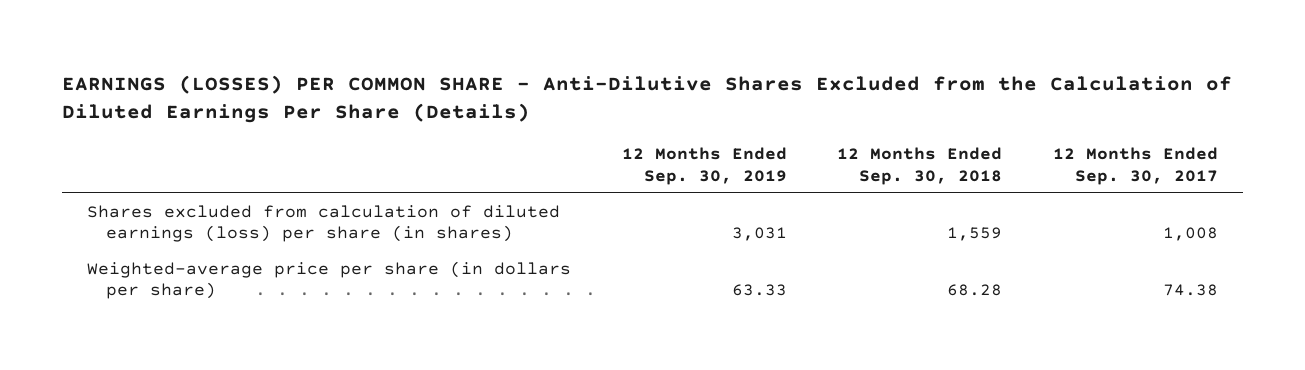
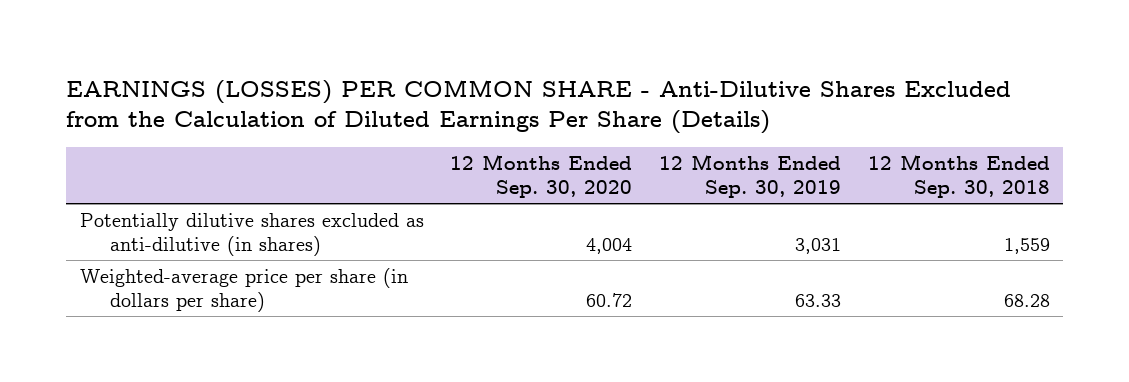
[1052,147,1218,185] 12 Months Ended Sep. 30, 2017 -> none
none -> [450,154,633,198] 12 Months Ended Sep. 30, 2020
[87,205,561,243] Shares excluded from calculation of diluted earnings (loss) per share (in shares) -> [79,213,424,256] Potentially dilutive shares excluded as anti-dilutive (in shares)

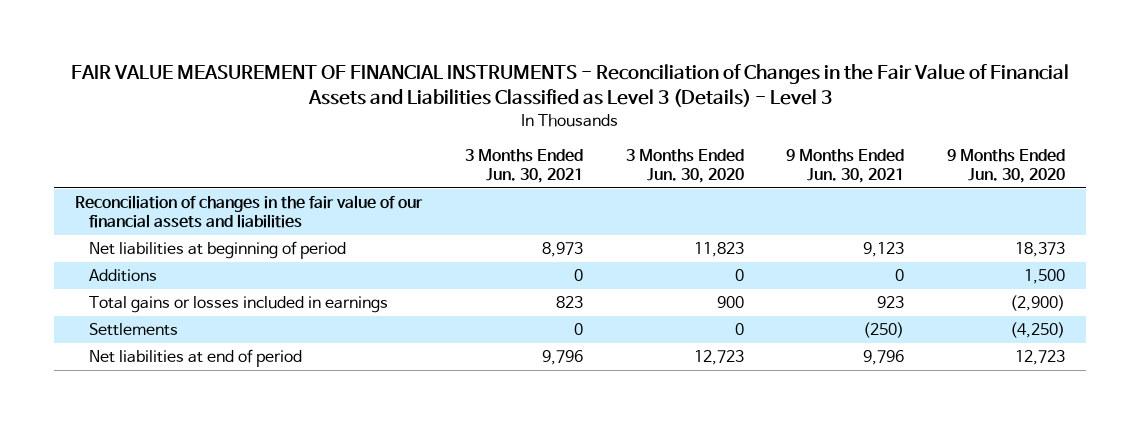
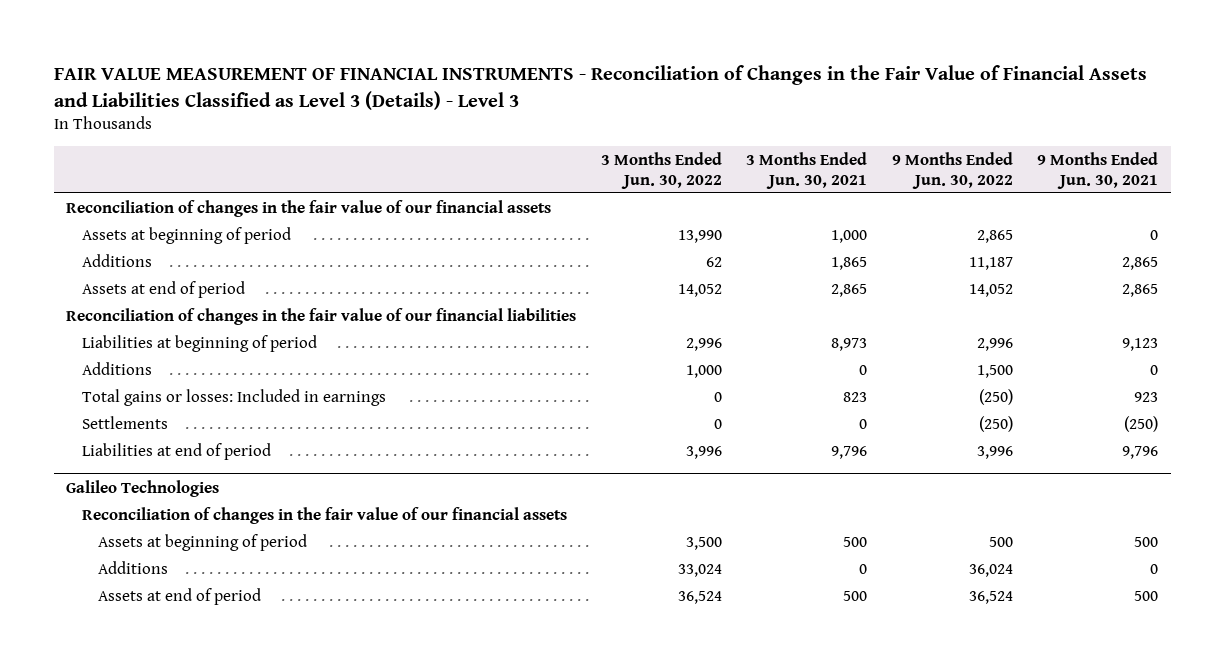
[625,149,744,184] 3 Months Ended Jun. 30, 2020 -> none
[946,149,1065,184] 9 Months Ended Jun. 30, 2020 -> none
none -> [600,151,722,189] 3 Months Ended Jun. 30, 2022
none -> [891,151,1013,189] 9 Months Ended Jun. 30, 2022
none -> [66,199,552,217] Reconciliation of changes in the fair value of our financial assets
none -> [82,226,292,244] Assets at beginning of period
none -> [82,253,153,267] Additions
none -> [82,280,246,298] Assets at end of period
[75,195,424,229] Reconciliation of changes in the fair value of our financial assets and liabilities -> [66,307,577,325] Reconciliation of changes in the fair value of our financial liabilities
[89,241,347,260] Net liabilities at beginning of period -> [82,334,318,352] Liabilities at beginning of period
[89,296,389,314] Total gains or losses included in earnings -> [82,388,387,406] Total gains or losses: Included in earnings
[89,349,303,368] Net liabilities at end of period -> [82,442,272,460] Liabilities at end of period
none -> [66,479,220,497] Galileo Technologies
none -> [82,506,568,524] Reconciliation of changes in the fair value of our financial assets
none -> [98,533,308,551] Assets at beginning of period
none -> [98,560,169,574] Additions
none -> [98,587,262,605] Assets at end of period

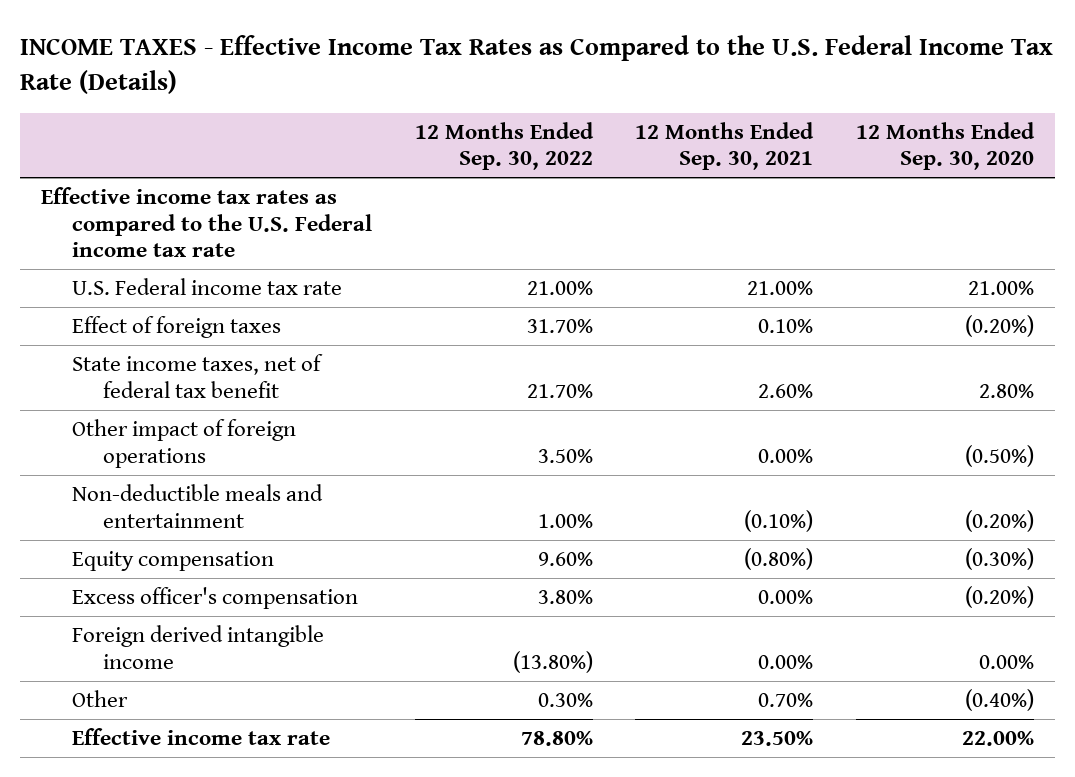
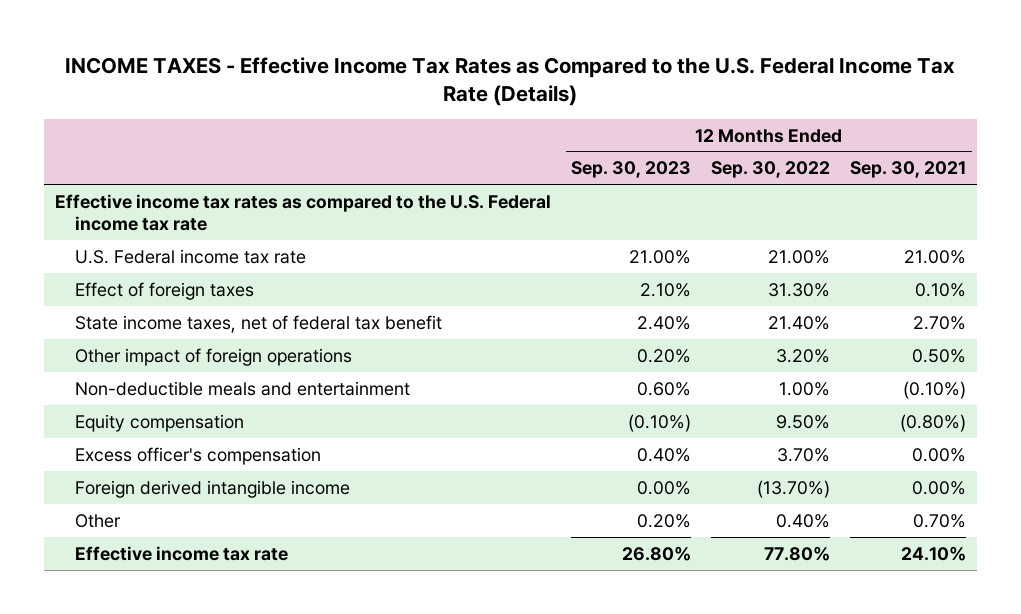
[855,121,1035,171] 12 Months Ended Sep. 30, 2020 -> none
none -> [570,161,691,179] Sep. 30, 2023
[526,318,593,333] 31.70% -> [768,282,831,297] 31.30%
[526,383,593,398] 21.70% -> [768,315,831,330] 21.40%
[758,383,814,398] 2.60% -> [913,315,967,330] 2.70%
[537,448,593,463] 3.50% -> [776,348,831,363] 3.20%
[758,448,814,463] 0.00% -> [912,348,967,363] 0.50%
[537,551,593,566] 9.60% -> [776,414,831,429] 9.50%
[537,589,593,604] 3.80% -> [777,447,831,462] 3.70%
[512,650,593,673] (13.80%) -> [757,479,831,498] (13.70%)
[537,692,593,707] 0.30% -> [776,513,831,528] 0.40%
[520,729,593,746] 78.80% -> [764,545,831,561] 77.80%
[741,729,814,746] 23.50% -> [901,545,967,561] 24.10%

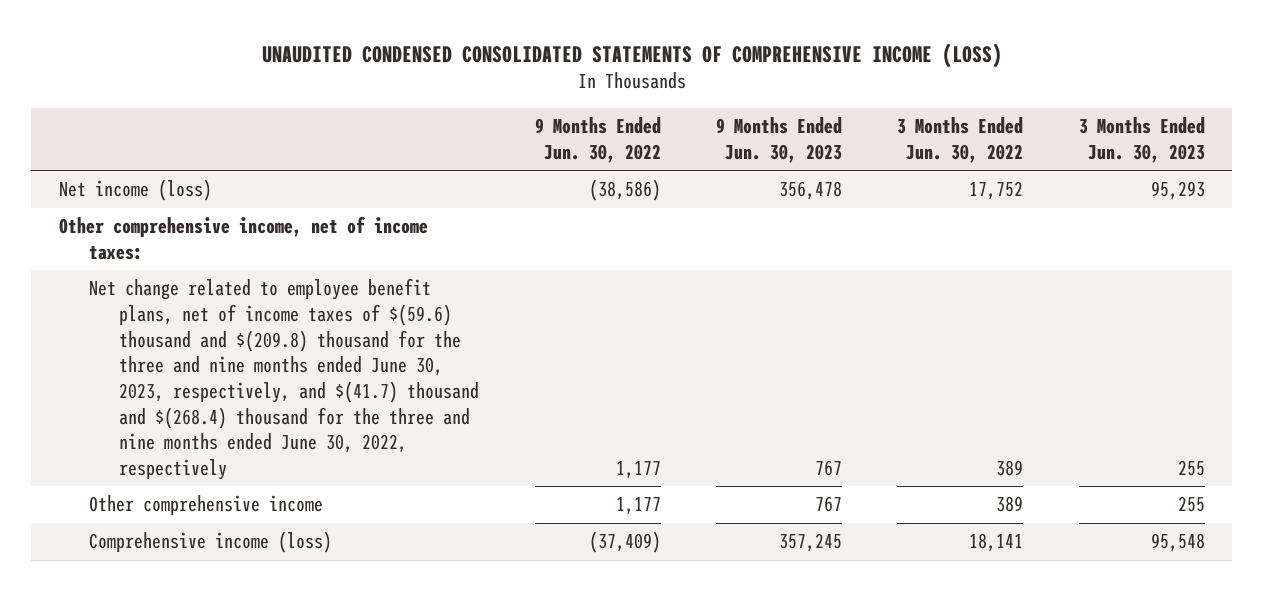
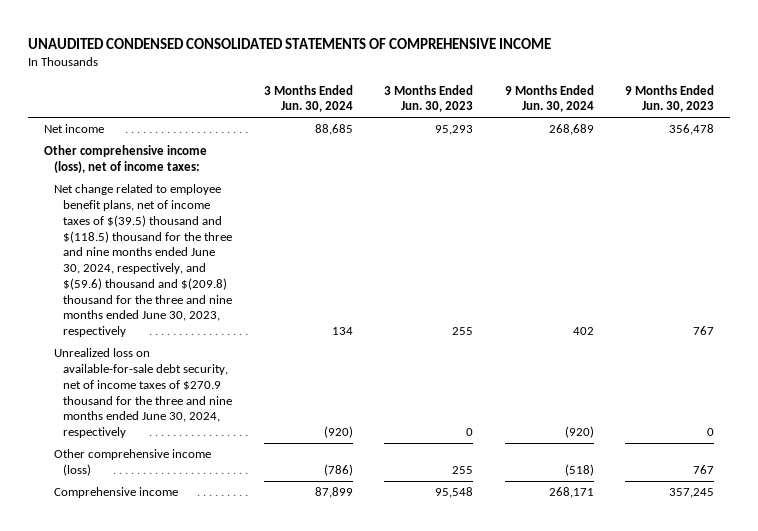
[261,42,1002,68] UNAUDITED CONDENSED CONSOLIDATED STATEMENTS OF COMPREHENSIVE INCOME (LOSS) -> [28,37,552,49] UNAUDITED CONDENSED CONSOLIDATED STATEMENTS OF COMPREHENSIVE INCOME
[534,117,661,163] 9 Months Ended Jun. 30, 2022 -> none
[897,117,1024,163] 3 Months Ended Jun. 30, 2022 -> none
none -> [263,84,353,113] 3 Months Ended Jun. 30, 2024
none -> [504,84,594,113] 9 Months Ended Jun. 30, 2024
[58,179,212,202] Net income (loss) -> [44,124,105,134] Net income
[58,216,428,260] Other comprehensive income, net of income taxes: -> [44,145,208,174] Other comprehensive income (loss), net of income taxes:
[88,278,480,480] Net change related to employee benefit plans, net of income taxes of $(59.6) thousand and $(209.8) thousand for the three and nine months ended June 30, 2023, respectively, and $(41.7) thousand and $(268.4) thousand for the three and nine months ended June 30, 2022, respectively -> [53,184,233,338] Net change related to employee benefit plans, net of income taxes of $(39.5) thousand and $(118.5) thousand for the three and nine months ended June 30, 2024, respectively, and $(59.6) thousand and $(209.8) thousand for the three and nine months ended June 30, 2023, respectively
none -> [53,348,233,439] Unrealized loss on available-for-sale debt security, net of income taxes of $270.9 thousand for the three and nine months ended June 30, 2024, respectively
[88,495,323,516] Other comprehensive income -> [53,449,211,477] Other comprehensive income (loss)
[88,531,332,554] Comprehensive income (loss) -> [53,487,178,499] Comprehensive income

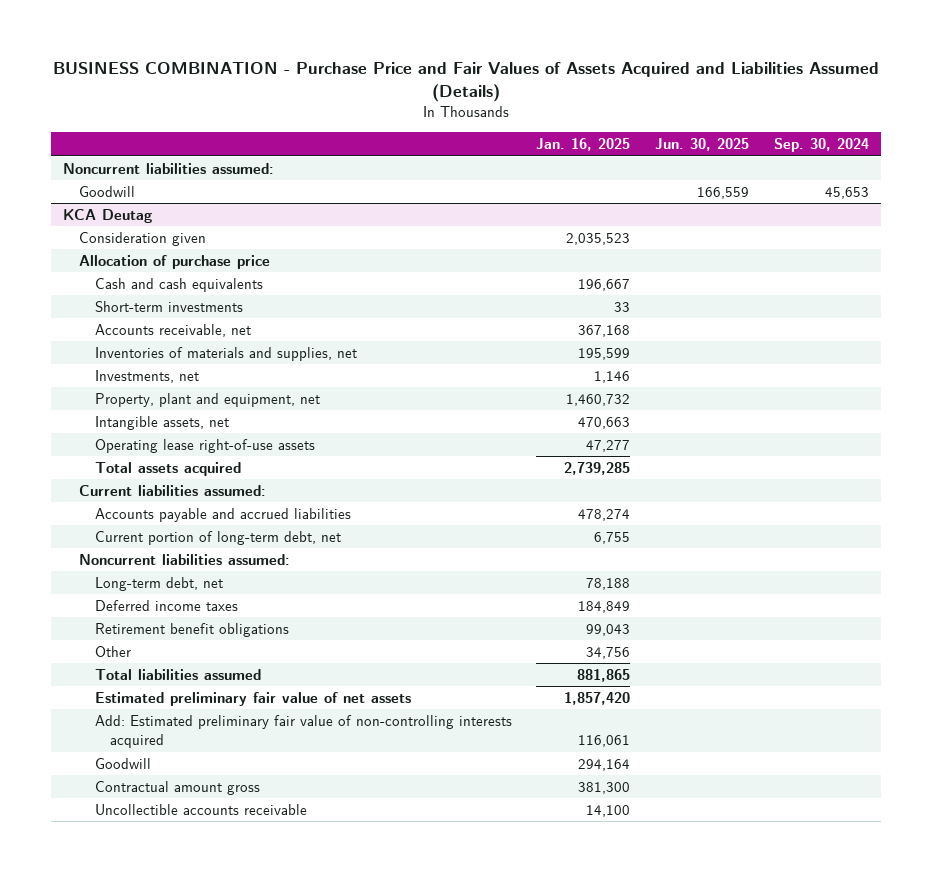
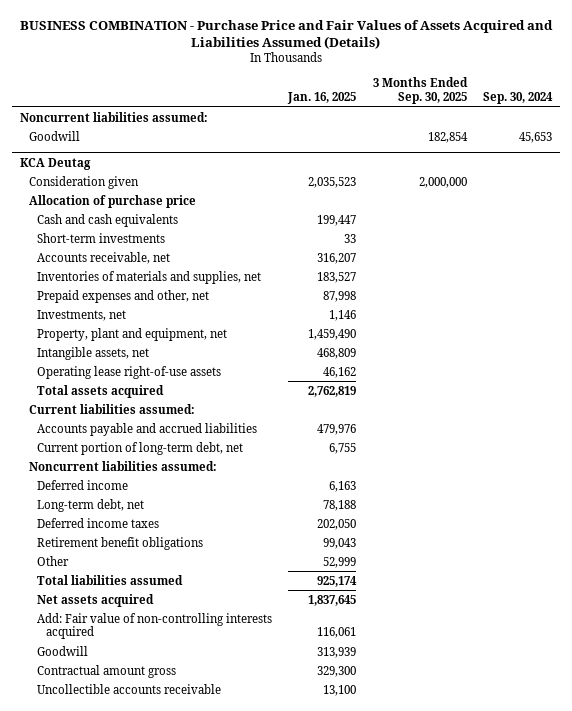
[655,138,750,152] Jun. 30, 2025 -> none
none -> [372,77,468,105] 3 Months Ended Sep. 30, 2025
[578,278,631,291] 196,667 -> [317,214,357,226] 199,447
[578,324,631,337] 367,168 -> [317,252,357,264] 316,207
[578,347,631,360] 195,599 -> [317,271,357,283] 183,527
none -> [37,289,210,303] Prepaid expenses and other, net
[566,393,631,406] 1,460,732 -> [308,328,357,340] 1,459,490
[578,416,631,429] 470,663 -> [317,347,357,359] 468,809
[586,439,631,452] 47,277 -> [323,366,357,378] 46,162
[564,461,631,475] 2,739,285 -> [308,385,357,397] 2,762,819
[578,508,631,521] 478,274 -> [317,423,357,435] 479,976
none -> [37,479,129,490] Deferred income
[578,600,631,613] 184,849 -> [317,518,357,530] 202,050
[586,646,631,659] 34,756 -> [323,556,357,568] 52,999
[577,668,631,682] 881,865 -> [317,575,358,587] 925,174
[94,691,411,706] Estimated preliminary fair value of net assets -> [37,593,155,607] Net assets acquired
[564,691,631,705] 1,857,420 -> [308,594,357,606] 1,837,645
[94,714,512,749] Add: Estimated preliminary fair value of non-controlling interests acquired -> [37,612,273,640] Add: Fair value of non-controlling interests acquired
[578,758,631,771] 294,164 -> [317,646,357,658] 313,939
[578,781,631,794] 381,300 -> [317,665,357,677] 329,300
[586,804,631,817] 14,100 -> [323,684,357,696] 13,100

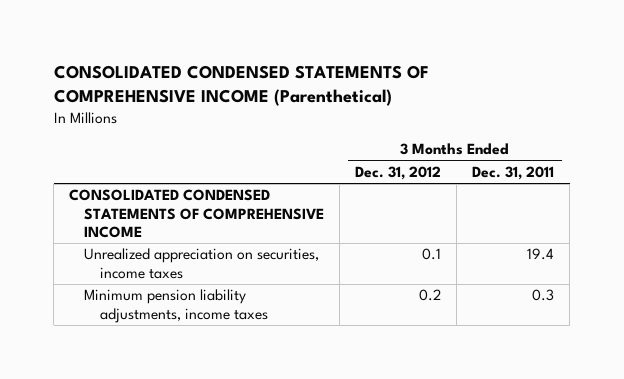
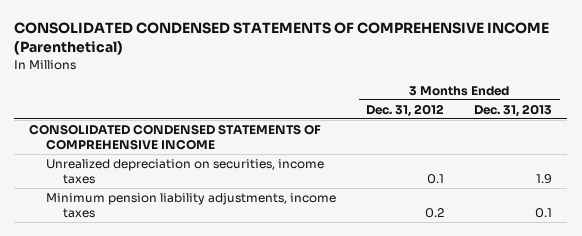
[472,166,555,181] Dec. 31, 2011 -> none
none -> [474,103,553,117] Dec. 31, 2013
[84,248,320,279] Unrealized appreciation on securities, income taxes -> [46,158,325,185] Unrealized depreciation on securities, income taxes

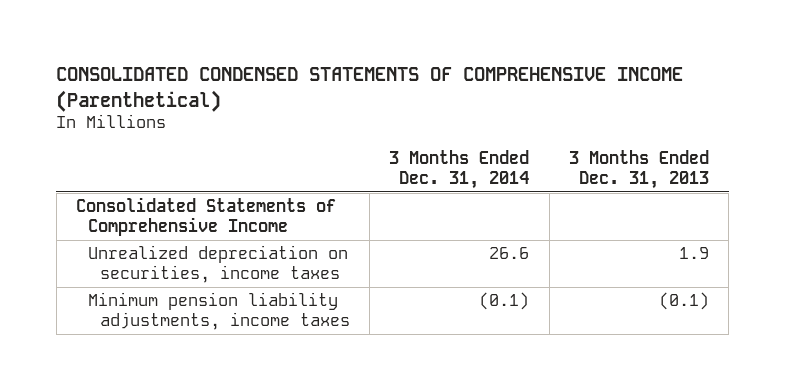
[366,103,445,117] Dec. 31, 2012 -> none
none -> [389,149,530,190] 3 Months Ended Dec. 31, 2014
[29,123,322,151] CONSOLIDATED CONDENSED STATEMENTS OF COMPREHENSIVE INCOME -> [75,196,336,237] Consolidated Statements of Comprehensive Income
[535,208,553,219] 0.1 -> [658,291,709,310] (0.1)

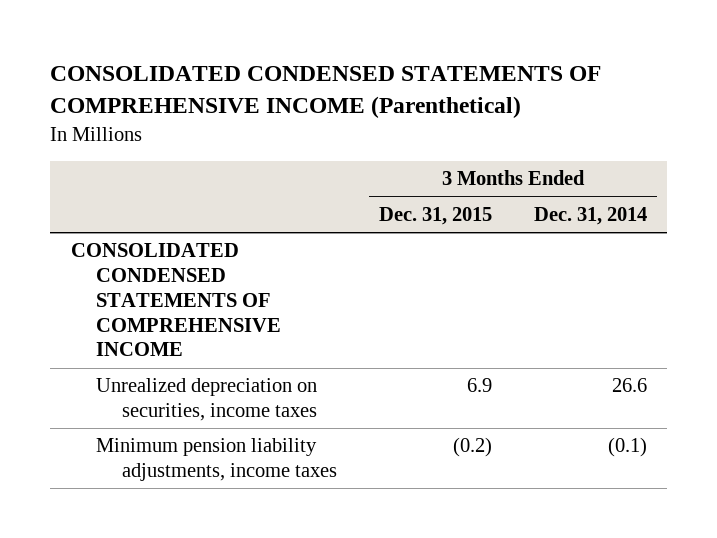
[568,149,709,190] 3 Months Ended Dec. 31, 2013 -> none
none -> [378,207,492,226] Dec. 31, 2015
[75,196,336,237] Consolidated Statements of Comprehensive Income -> [70,243,282,357] CONSOLIDATED CONDENSED STATEMENTS OF COMPREHENSIVE INCOME

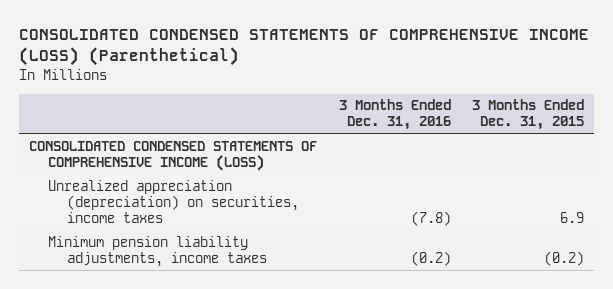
[49,66,601,119] CONSOLIDATED CONDENSED STATEMENTS OF COMPREHENSIVE INCOME (Parenthetical) -> [18,29,589,67] CONSOLIDATED CONDENSED STATEMENTS OF COMPREHENSIVE INCOME (LOSS) (Parenthetical)
[533,207,647,226] Dec. 31, 2014 -> none
none -> [338,99,451,131] 3 Months Ended Dec. 31, 2016
[70,243,282,357] CONSOLIDATED CONDENSED STATEMENTS OF COMPREHENSIVE INCOME -> [29,140,318,171] CONSOLIDATED CONDENSED STATEMENTS OF COMPREHENSIVE INCOME (LOSS)
[96,378,318,422] Unrealized depreciation on securities, income taxes -> [48,179,300,224] Unrealized appreciation (depreciation) on securities, income taxes

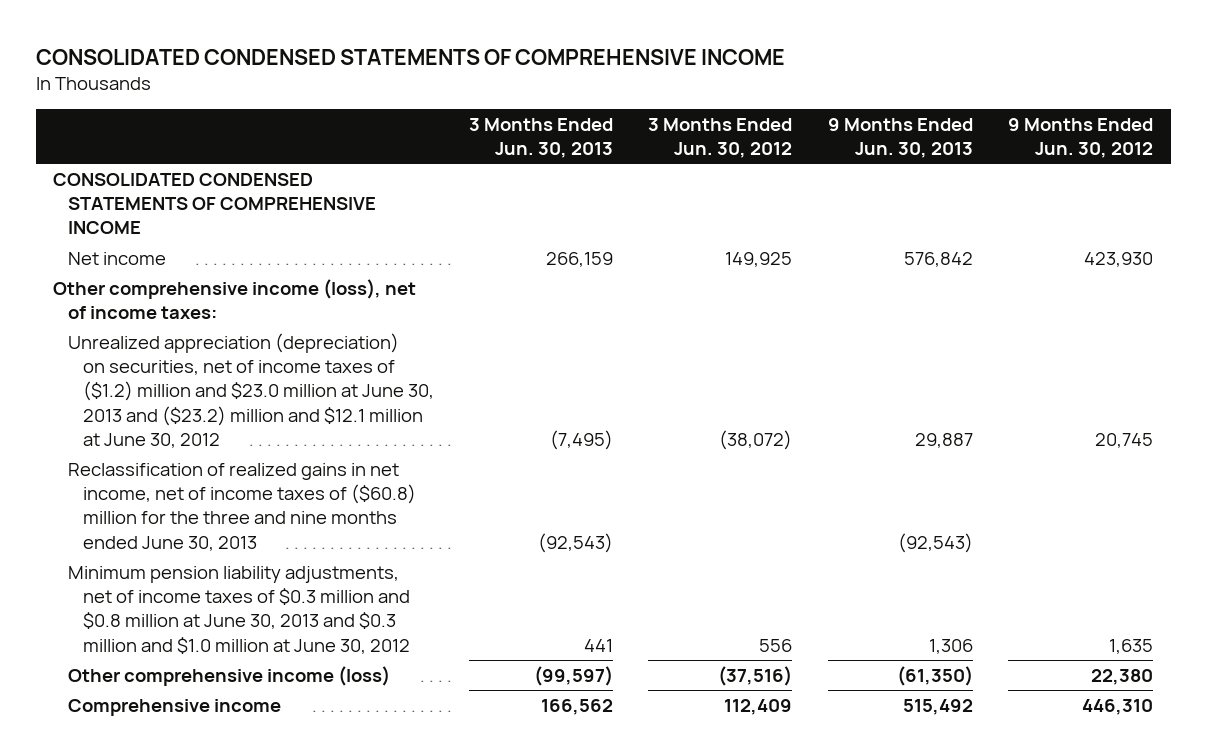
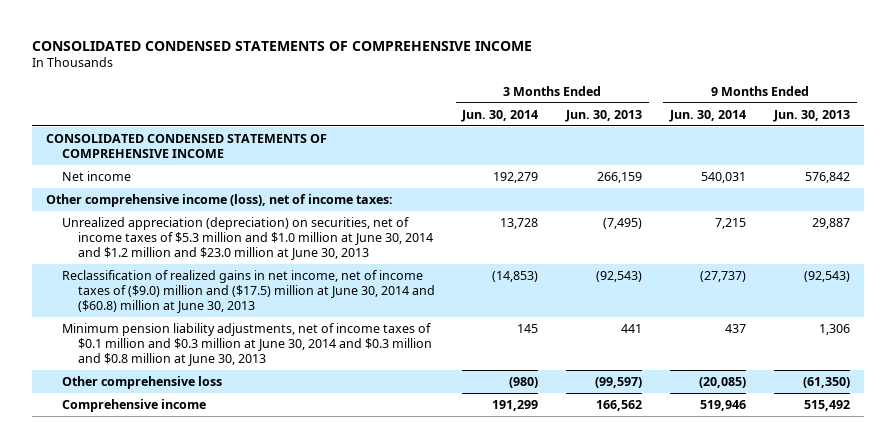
[648,117,793,158] 3 Months Ended Jun. 30, 2012 -> none
[1007,117,1153,158] 9 Months Ended Jun. 30, 2012 -> none
none -> [461,109,539,122] Jun. 30, 2014
none -> [669,109,747,122] Jun. 30, 2014
[68,332,435,448] Unrealized appreciation (depreciation) on securities, net of income taxes of ($1.2) million and $23.0 million at June 30, 2013 and ($23.2) million and $12.1 million at June 30, 2012 -> [61,216,433,260] Unrealized appreciation (depreciation) on securities, net of income taxes of $5.3 million and $1.0 million at June 30, 2014 and $1.2 million and $23.0 million at June 30, 2013
[68,462,417,551] Reclassification of realized gains in net income, net of income taxes of ($60.8) million for the three and nine months ended June 30, 2013 -> [61,269,435,313] Reclassification of realized gains in net income, net of income taxes of ($9.0) million and ($17.5) million at June 30, 2014 and ($60.8) million at June 30, 2013
[68,565,411,654] Minimum pension liability adjustments, net of income taxes of $0.3 million and $0.8 million at June 30, 2013 and $0.3 million and $1.0 million at June 30, 2012 -> [61,322,432,366] Minimum pension liability adjustments, net of income taxes of $0.1 million and $0.3 million at June 30, 2014 and $0.3 million and $0.8 million at June 30, 2013
[68,665,391,686] Other comprehensive income (loss) -> [61,375,222,389] Other comprehensive loss

